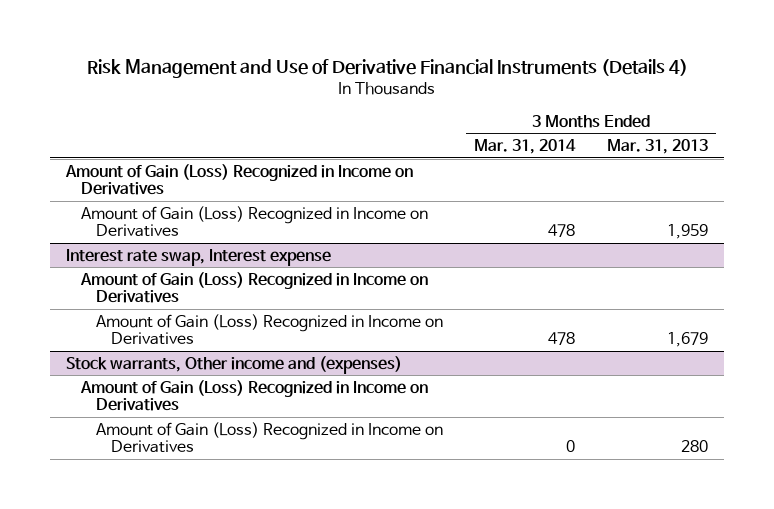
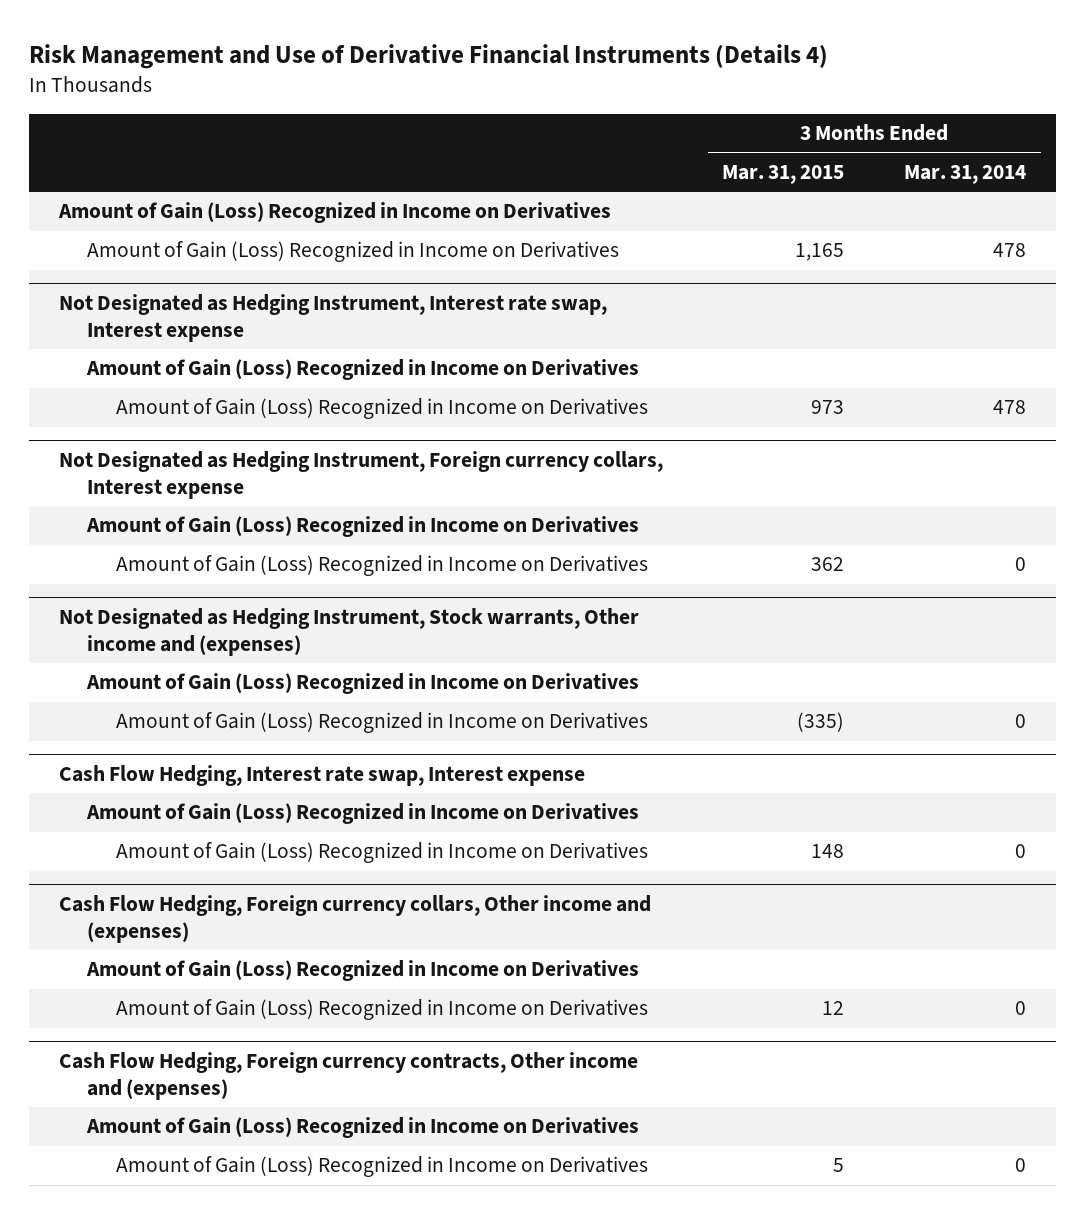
[607,139,709,155] Mar. 31, 2013 -> none
none -> [722,165,845,185] Mar. 31, 2015
[65,248,331,266] Interest rate swap, Interest expense -> none
none -> [59,293,608,342] Not Designated as Hedging Instrument, Interest rate swap, Interest expense
[65,355,402,374] Stock warrants, Other income and (expenses) -> none
none -> [59,450,664,499] Not Designated as Hedging Instrument, Foreign currency collars, Interest expense
none -> [59,607,640,656] Not Designated as Hedging Instrument, Stock warrants, Other income and (expenses)
none -> [86,673,640,695] Amount of Gain (Loss) Recognized in Income on Derivatives
none -> [115,712,648,734] Amount of Gain (Loss) Recognized in Income on Derivatives
none -> [59,764,586,786] Cash Flow Hedging, Interest rate swap, Interest expense
none -> [86,803,640,825] Amount of Gain (Loss) Recognized in Income on Derivatives
none -> [115,842,648,864] Amount of Gain (Loss) Recognized in Income on Derivatives
none -> [59,894,652,943] Cash Flow Hedging, Foreign currency collars, Other income and (expenses)
none -> [86,960,640,982] Amount of Gain (Loss) Recognized in Income on Derivatives
none -> [115,999,648,1021] Amount of Gain (Loss) Recognized in Income on Derivatives
none -> [59,1051,639,1100] Cash Flow Hedging, Foreign currency contracts, Other income and (expenses)
none -> [86,1117,640,1139] Amount of Gain (Loss) Recognized in Income on Derivatives
none -> [115,1156,648,1178] Amount of Gain (Loss) Recognized in Income on Derivatives

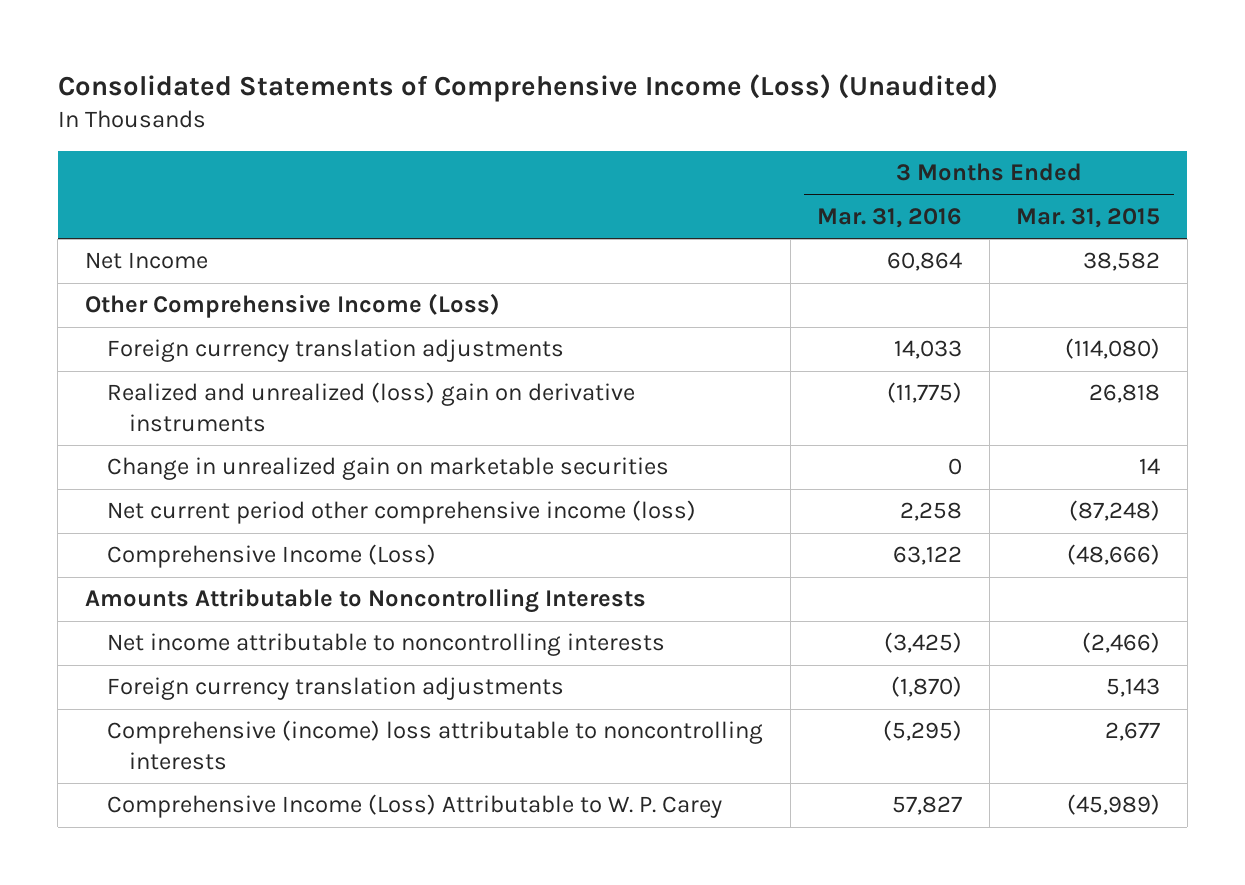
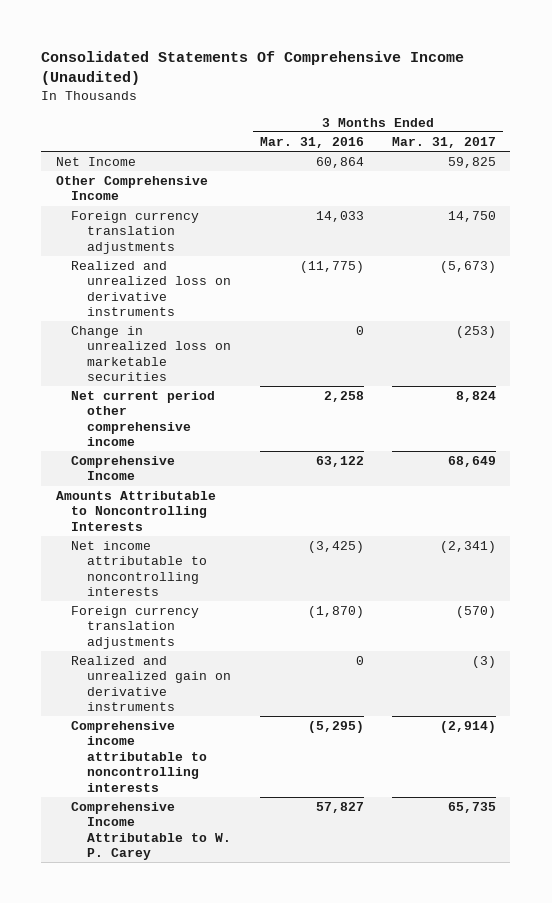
[57,73,998,102] Consolidated Statements of Comprehensive Income (Loss) (Unaudited) -> [41,50,465,86] Consolidated Statements Of Comprehensive Income (Unaudited)
[1016,207,1161,228] Mar. 31, 2015 -> none
none -> [392,136,497,148] Mar. 31, 2017
[84,293,500,319] Other Comprehensive Income (Loss) -> [55,175,208,201] Other Comprehensive Income
[107,382,636,432] Realized and unrealized (loss) gain on derivative instruments -> [71,260,232,317] Realized and unrealized loss on derivative instruments
[107,457,670,481] Change in unrealized gain on marketable securities -> [71,325,232,382] Change in unrealized loss on marketable securities
[107,500,697,525] Net current period other comprehensive income (loss) -> [71,390,216,447] Net current period other comprehensive income
[107,544,437,569] Comprehensive Income (Loss) -> [71,455,176,481] Comprehensive Income
none -> [71,655,232,712] Realized and unrealized gain on derivative instruments
[107,720,764,770] Comprehensive (income) loss attributable to noncontrolling interests -> [71,720,208,792] Comprehensive income attributable to noncontrolling interests
[107,794,723,819] Comprehensive Income (Loss) Attributable to W. P. Carey -> [71,801,232,861] Comprehensive Income Attributable to W. P. Carey

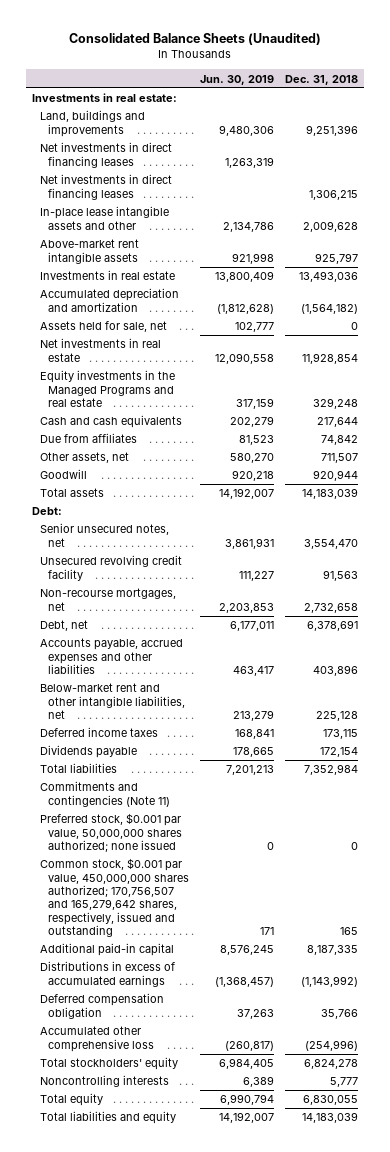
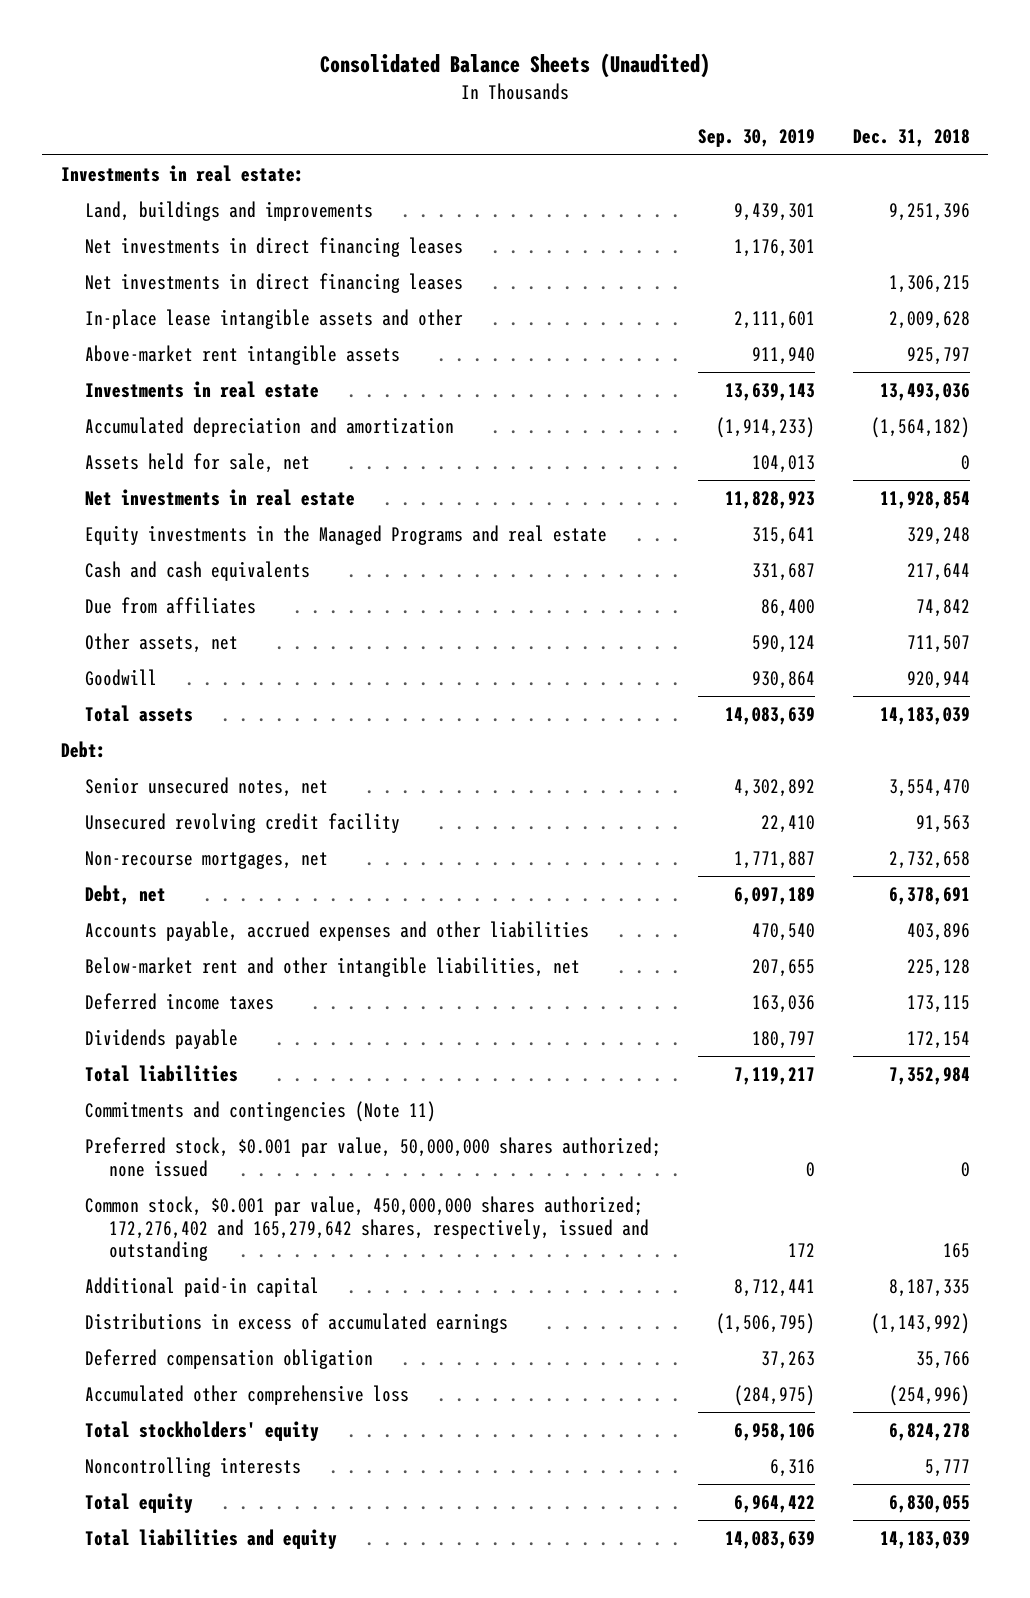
[199,74,274,85] Jun. 30, 2019 -> none
none -> [698,129,816,148] Sep. 30, 2019
[39,858,189,937] Common stock, $0.001 par value, 450,000,000 shares authorized; 170,756,507 and 165,279,642 shares, respectively, issued and outstanding -> [84,1195,650,1262] Common stock, $0.001 par value, 450,000,000 shares authorized; 172,276,402 and 165,279,642 shares, respectively, issued and outstanding

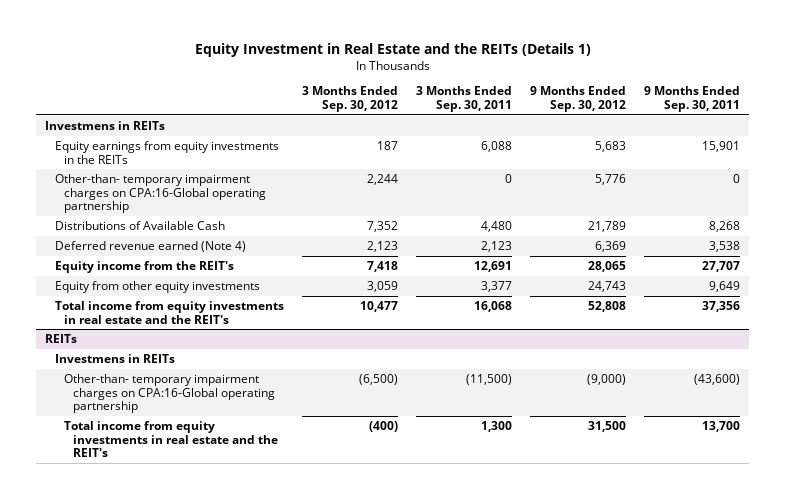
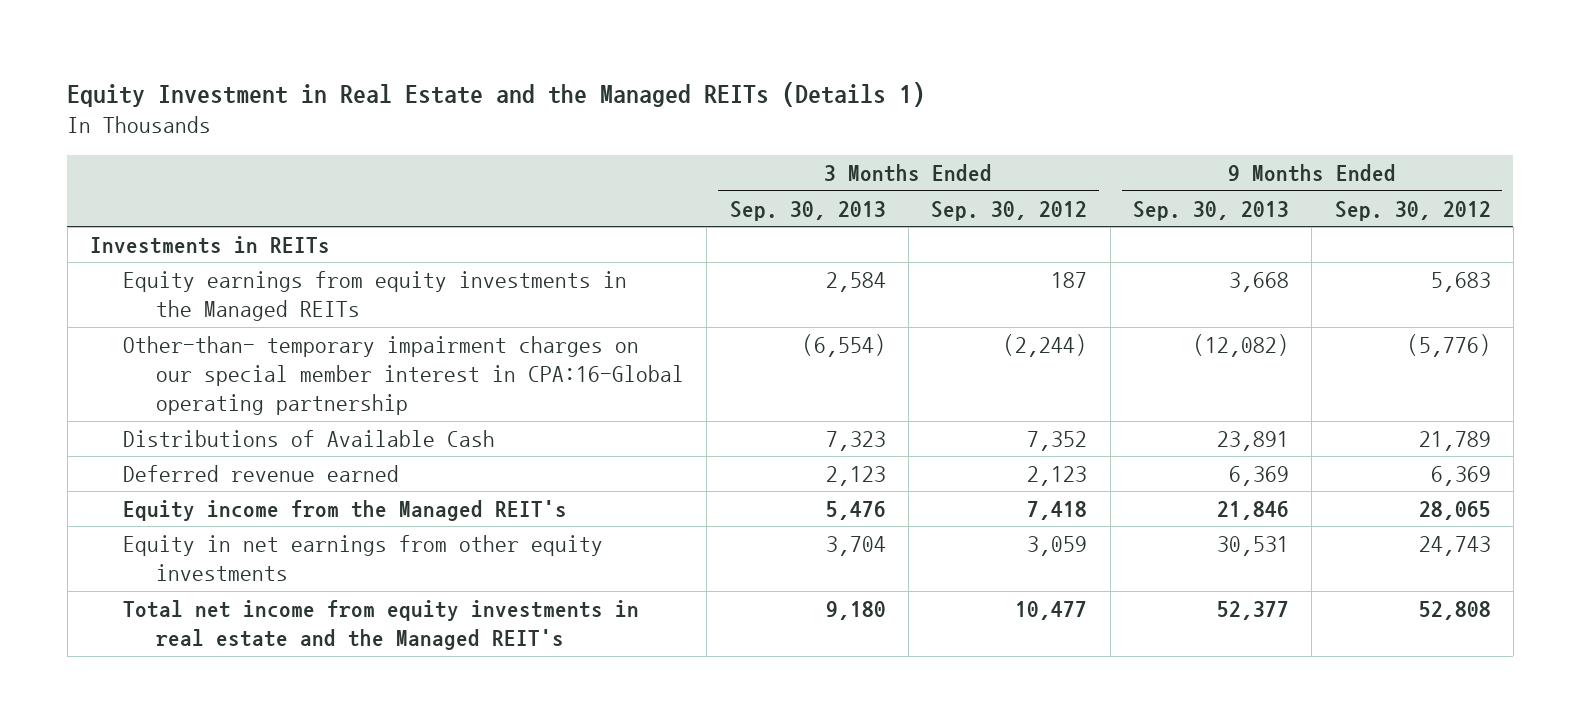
[194,43,591,58] Equity Investment in Real Estate and the REITs (Details 1) -> [67,82,926,108] Equity Investment in Real Estate and the Managed REITs (Details 1)
[415,86,512,113] 3 Months Ended Sep. 30, 2011 -> none
[644,86,741,113] 9 Months Ended Sep. 30, 2011 -> none
none -> [729,200,886,221] Sep. 30, 2013
none -> [1132,200,1289,221] Sep. 30, 2013
[45,120,166,130] Investmens in REITs -> [89,235,330,254] Investments in REITs
[54,140,279,164] Equity earnings from equity investments in the REITs -> [122,270,627,322] Equity earnings from equity investments in the Managed REITs
[54,173,266,214] Other-than- temporary impairment charges on CPA:16-Global operating partnership -> [122,335,684,416] Other-than- temporary impairment charges on our special member interest in CPA:16-Global operating partnership
[366,173,398,185] 2,244 -> [1003,333,1088,357] (2,244)
[595,173,627,185] 5,776 -> [1406,333,1491,357] (5,776)
[45,333,78,343] REITs -> none
[54,353,175,363] Investmens in REITs -> none
[63,373,275,414] Other-than- temporary impairment charges on CPA:16-Global operating partnership -> none
[63,420,278,458] Total income from equity investments in real estate and the REIT's -> none
[54,240,246,252] Deferred revenue earned (Note 4) -> [122,464,399,482] Deferred revenue earned
[54,260,234,273] Equity income from the REIT's -> [122,499,567,521] Equity income from the Managed REIT's
[54,280,260,293] Equity from other equity investments -> [122,534,603,582] Equity in net earnings from other equity investments
[54,300,284,324] Total income from equity investments in real estate and the REIT's -> [122,599,639,651] Total net income from equity investments in real estate and the Managed REIT's

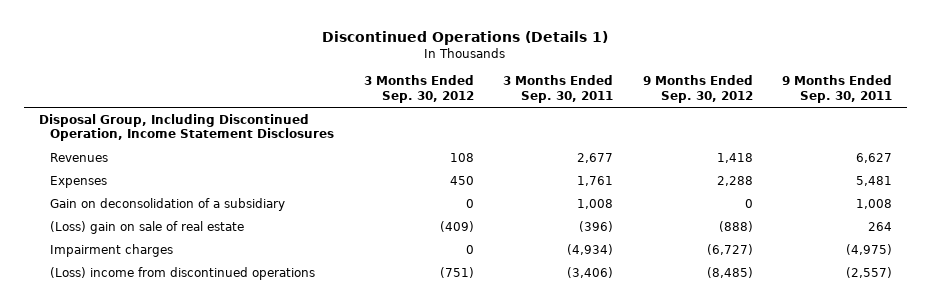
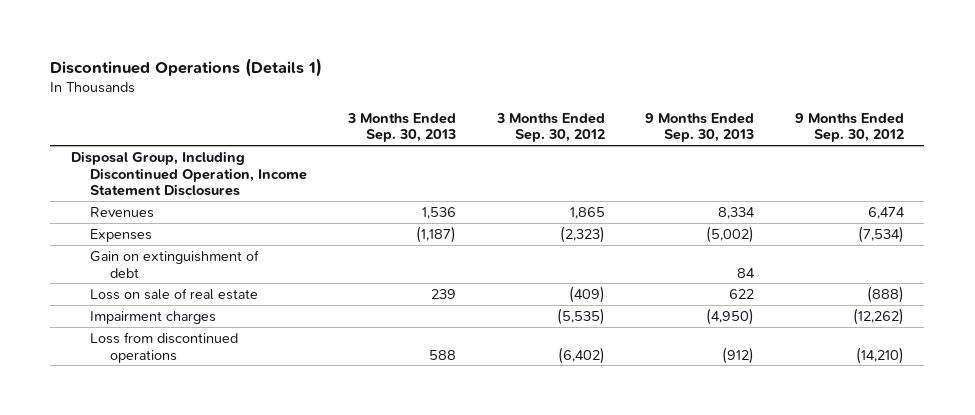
[503,75,614,103] 3 Months Ended Sep. 30, 2011 -> none
[782,75,893,103] 9 Months Ended Sep. 30, 2011 -> none
none -> [347,112,457,143] 3 Months Ended Sep. 30, 2013
none -> [645,112,755,143] 9 Months Ended Sep. 30, 2013
[50,197,286,211] Gain on deconsolidation of a subsidiary -> none
[449,152,474,162] 108 -> [569,206,605,219] 1,865
[716,152,753,163] 1,418 -> [868,206,906,219] 6,474
[449,175,474,185] 450 -> [559,225,605,243] (2,323)
[716,175,753,186] 2,288 -> [858,225,905,243] (7,534)
none -> [90,249,260,278] Gain on extinguishment of debt
[50,220,245,234] (Loss) gain on sale of real estate -> [90,287,259,300] Loss on sale of real estate
[465,244,474,254] 0 -> [556,307,605,325] (5,535)
[706,243,753,255] (6,727) -> [853,307,905,325] (12,262)
[50,266,316,280] (Loss) income from discontinued operations -> [90,331,239,363] Loss from discontinued operations
[439,266,474,278] (751) -> [557,346,605,364] (6,402)
[706,266,753,278] (8,485) -> [856,346,905,364] (14,210)

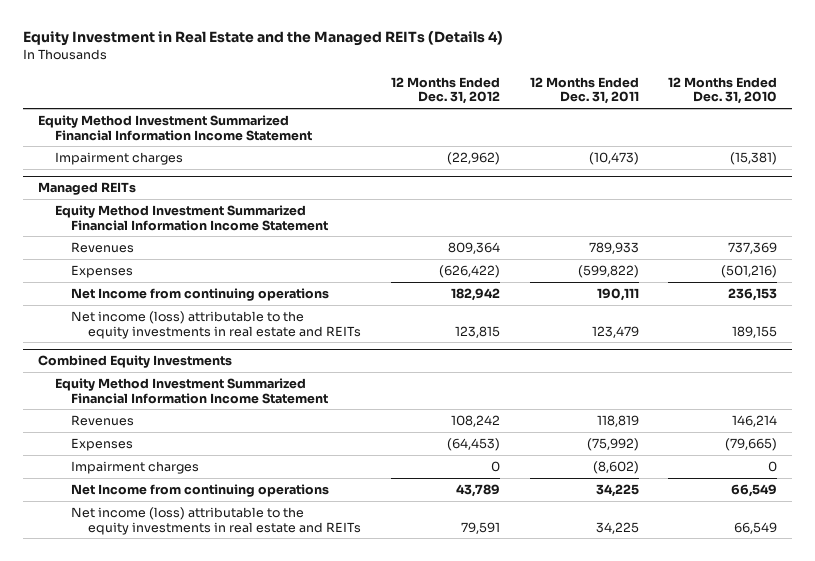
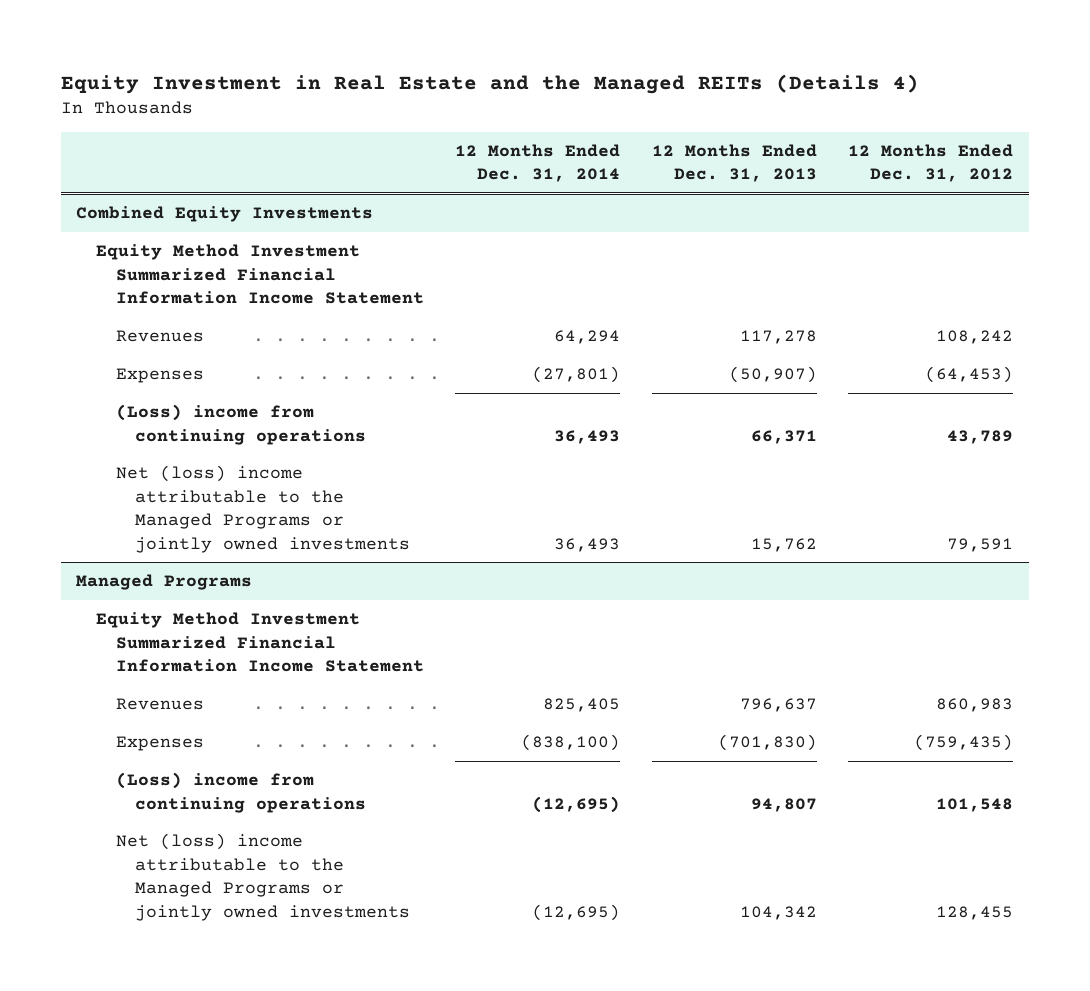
[529,76,639,105] 12 Months Ended Dec. 31, 2011 -> none
[668,76,778,105] 12 Months Ended Dec. 31, 2010 -> none
none -> [455,143,621,183] 12 Months Ended Dec. 31, 2014
none -> [651,143,817,183] 12 Months Ended Dec. 31, 2013
[37,114,312,141] Equity Method Investment Summarized Financial Information Income Statement -> none
[54,151,183,165] Impairment charges -> none
[37,182,136,196] Managed REITs -> none
[54,204,329,231] Equity Method Investment Summarized Financial Information Income Statement -> none
[71,241,135,253] Revenues -> none
[71,264,134,278] Expenses -> none
[71,287,330,301] Net Income from continuing operations -> none
[71,310,362,339] Net income (loss) attributable to the equity investments in real estate and REITs -> none
[71,460,200,474] Impairment charges -> none
[71,483,330,497] Net Income from continuing operations -> [115,404,367,445] (Loss) income from continuing operations
[71,506,362,535] Net income (loss) attributable to the equity investments in real estate and REITs -> [115,465,411,553] Net (loss) income attributable to the Managed Programs or jointly owned investments
none -> [76,574,253,591] Managed Programs
none -> [96,612,424,673] Equity Method Investment Summarized Financial Information Income Statement
none -> [115,698,204,711] Revenues
none -> [115,736,204,752] Expenses
none -> [115,772,367,813] (Loss) income from continuing operations
none -> [115,833,411,921] Net (loss) income attributable to the Managed Programs or jointly owned investments

